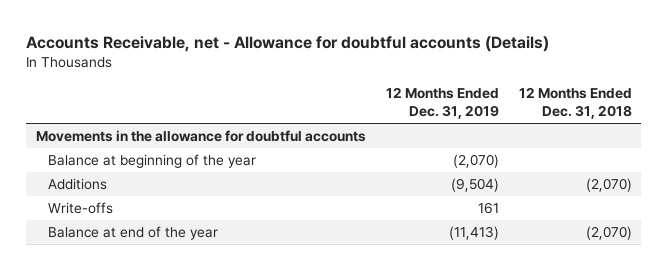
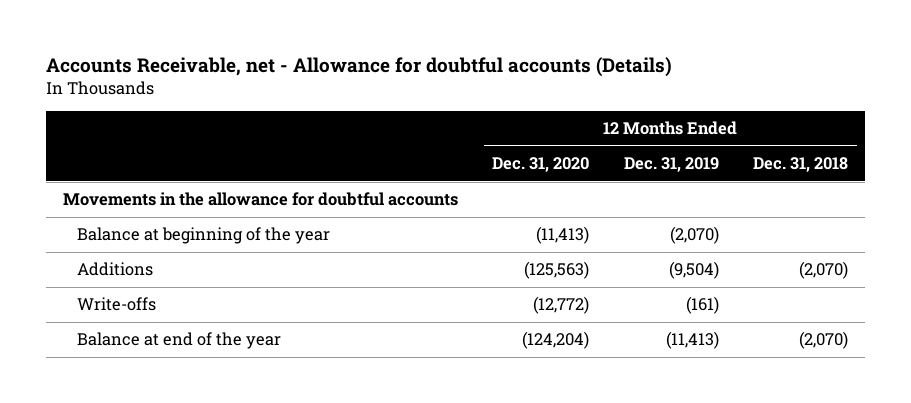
none -> [492,157,590,173] Dec. 31, 2020
[477,201,499,214] 161 -> [685,296,719,315] (161)

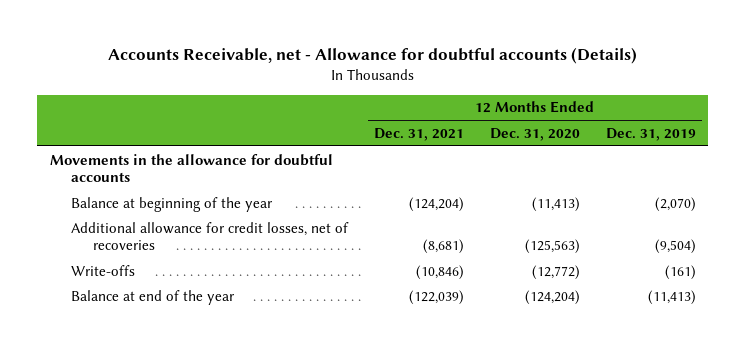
[752,157,848,173] Dec. 31, 2018 -> none
none -> [374,127,465,141] Dec. 31, 2021
[77,262,154,277] Additions -> [71,221,350,250] Additional allowance for credit losses, net of recoveries

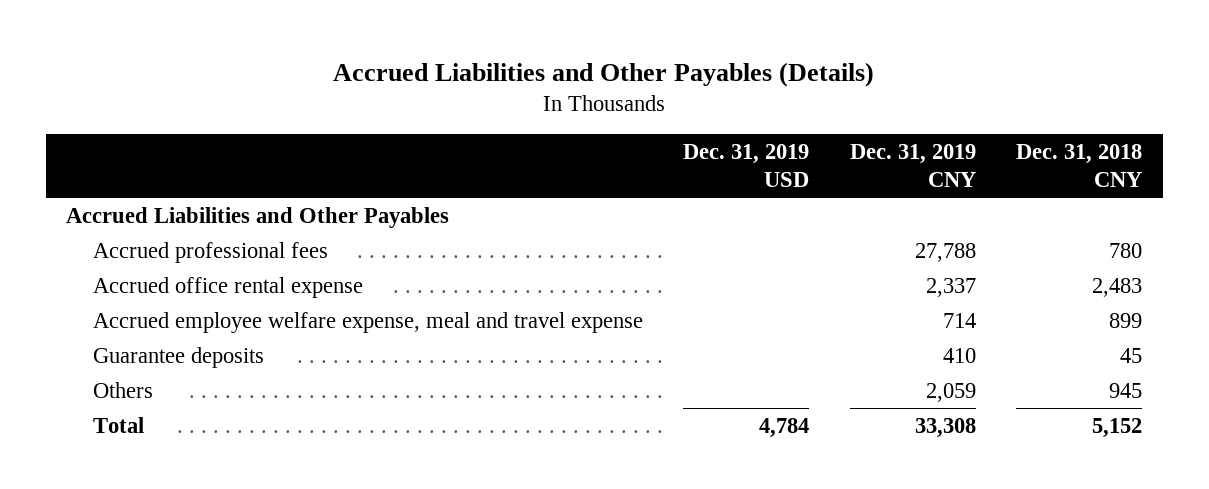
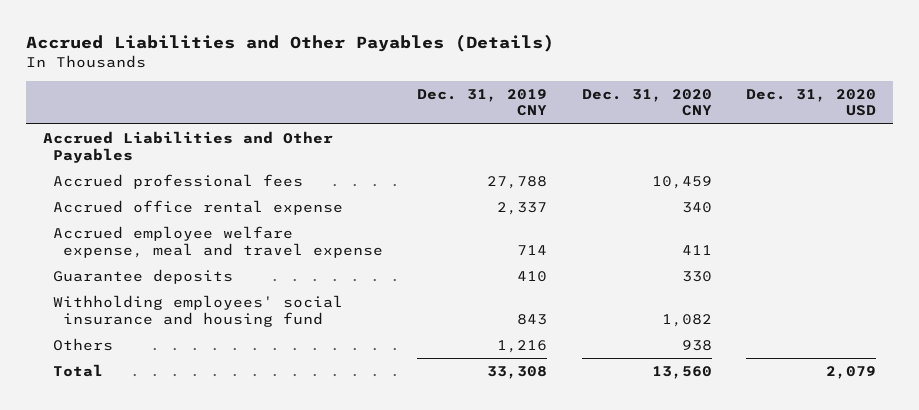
[683,143,810,188] Dec. 31, 2019 USD -> none
[1016,143,1143,188] Dec. 31, 2018 CNY -> none
none -> [581,88,712,117] Dec. 31, 2020 CNY
none -> [746,88,877,117] Dec. 31, 2020 USD
none -> [53,295,344,327] Withholding employees' social insurance and housing fund
[925,382,976,402] 2,059 -> [497,340,548,354] 1,216

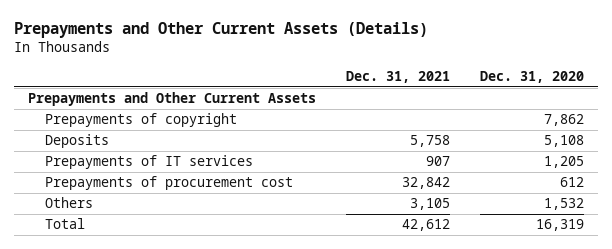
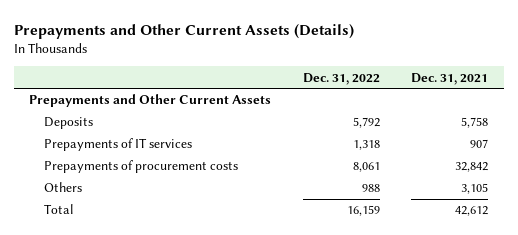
[479,70,584,83] Dec. 31, 2020 -> none
none -> [302,72,380,85] Dec. 31, 2022
[44,113,237,128] Prepayments of copyright -> none
[44,176,293,191] Prepayments of procurement cost -> [44,160,239,174] Prepayments of procurement costs

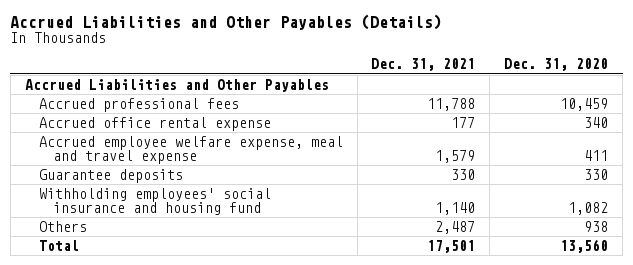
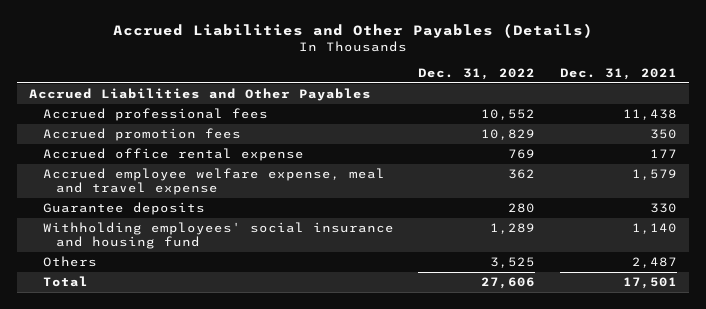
[504,58,609,72] Dec. 31, 2020 -> none
none -> [418,67,536,80] Dec. 31, 2022
[427,97,476,111] 11,788 -> [622,109,677,121] 11,438
none -> [42,128,241,142] Accrued promotion fees

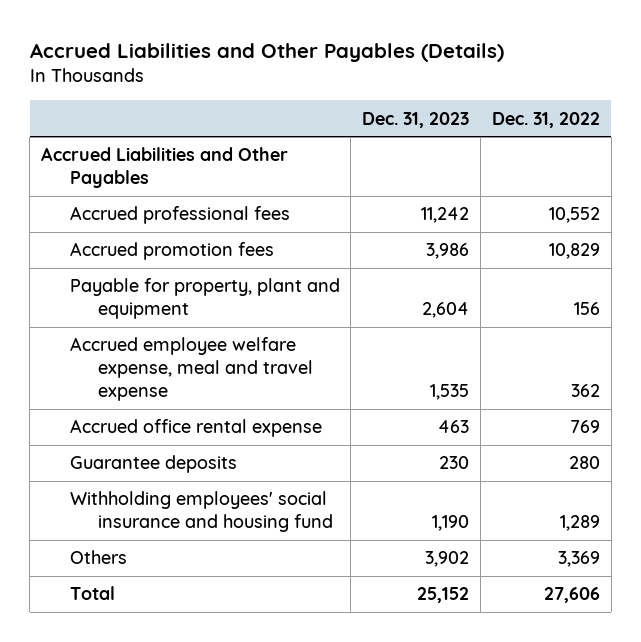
[559,67,677,80] Dec. 31, 2021 -> none
none -> [362,111,470,128] Dec. 31, 2023
none -> [69,278,340,320] Payable for property, plant and equipment
[42,148,304,162] Accrued office rental expense -> [69,419,322,438] Accrued office rental expense
[490,257,536,269] 3,525 -> [558,551,601,568] 3,369

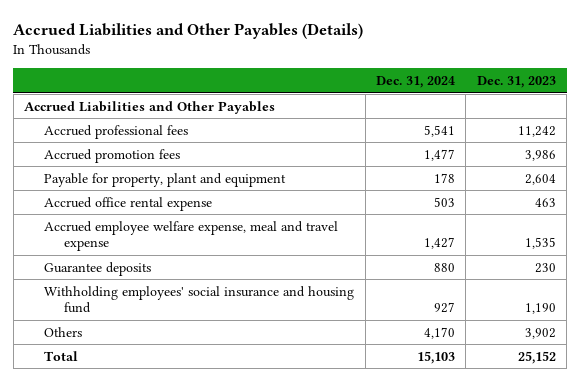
[492,111,601,128] Dec. 31, 2022 -> none
none -> [375,76,455,89] Dec. 31, 2024
[69,337,313,402] Accrued employee welfare expense, meal and travel expense -> [44,220,339,252] Accrued employee welfare expense, meal and travel expense

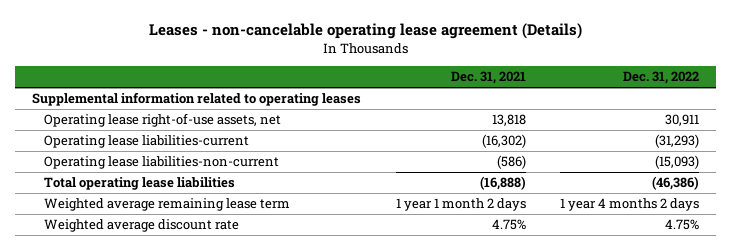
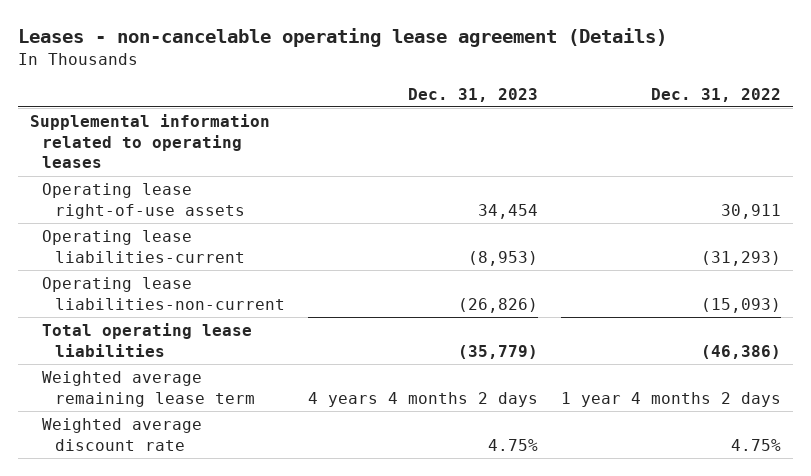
[450,71,526,85] Dec. 31, 2021 -> none
none -> [408,87,539,102] Dec. 31, 2023
[44,113,282,128] Operating lease right-of-use assets, net -> [42,183,245,219] Operating lease right-of-use assets

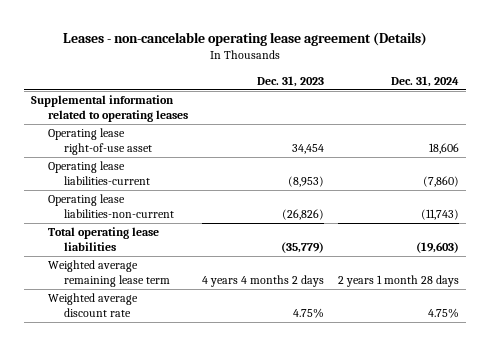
[651,87,782,102] Dec. 31, 2022 -> none
none -> [390,75,459,87] Dec. 31, 2024
[42,183,245,219] Operating lease right-of-use assets -> [47,128,152,155] Operating lease right-of-use asset

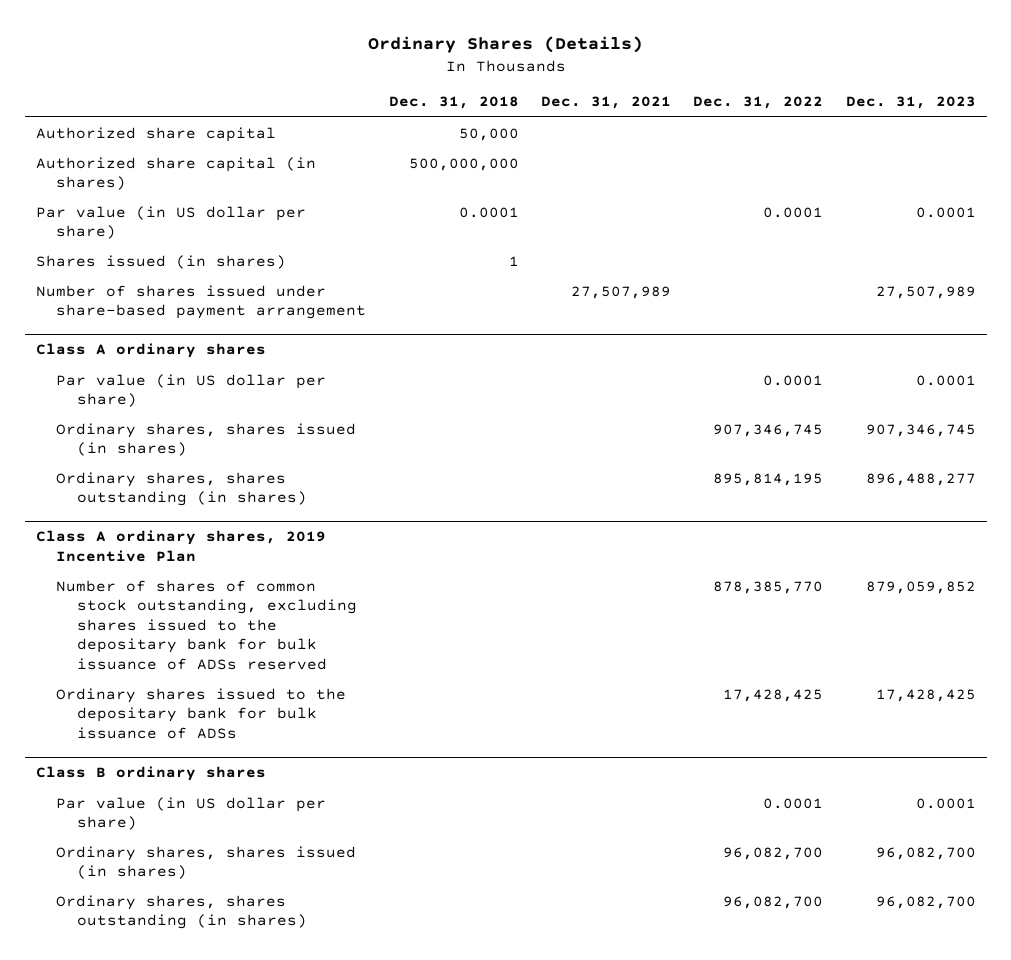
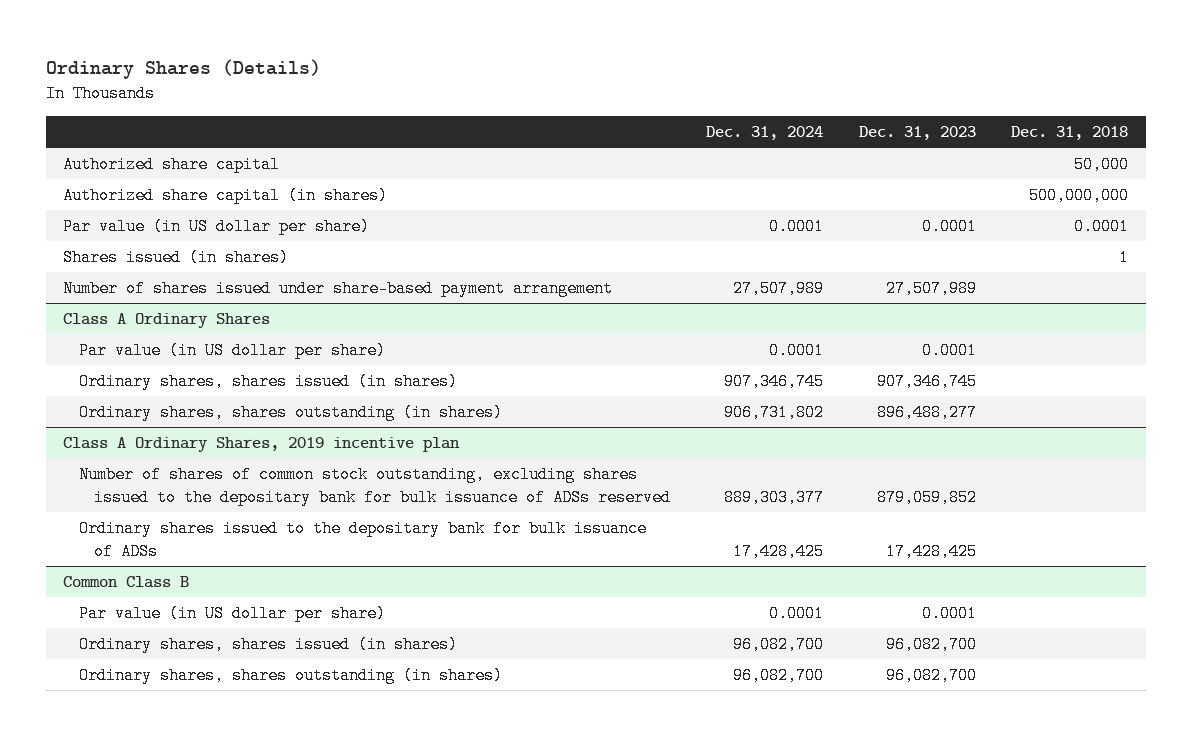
[540,96,671,110] Dec. 31, 2021 -> none
[693,96,824,110] Dec. 31, 2022 -> none
none -> [705,126,823,141] Dec. 31, 2024
[35,343,266,359] Class A ordinary shares -> [63,312,271,328] Class A Ordinary Shares
[35,530,326,562] Class A ordinary shares, 2019 Incentive Plan -> [63,436,461,452] Class A Ordinary Shares, 2019 incentive plan
[35,766,266,782] Class B ordinary shares -> [63,575,190,588] Common Class B

